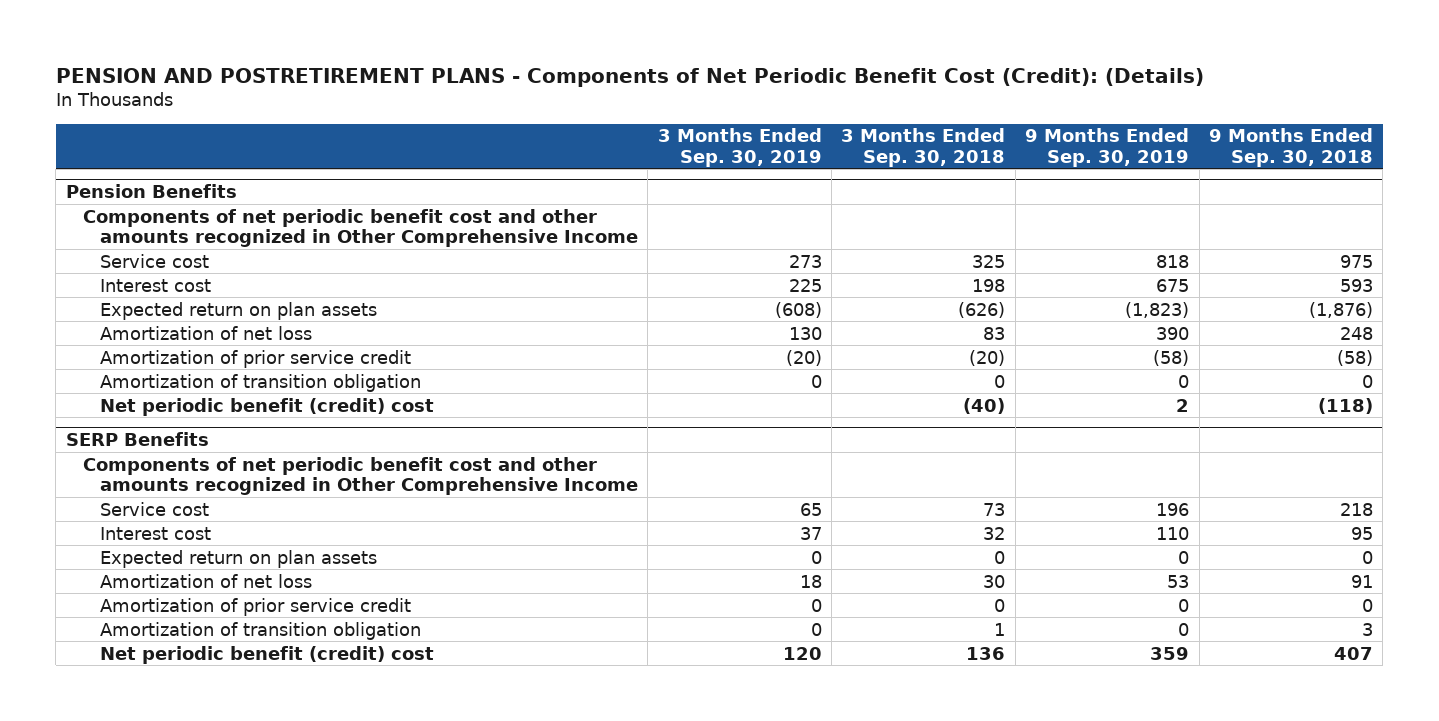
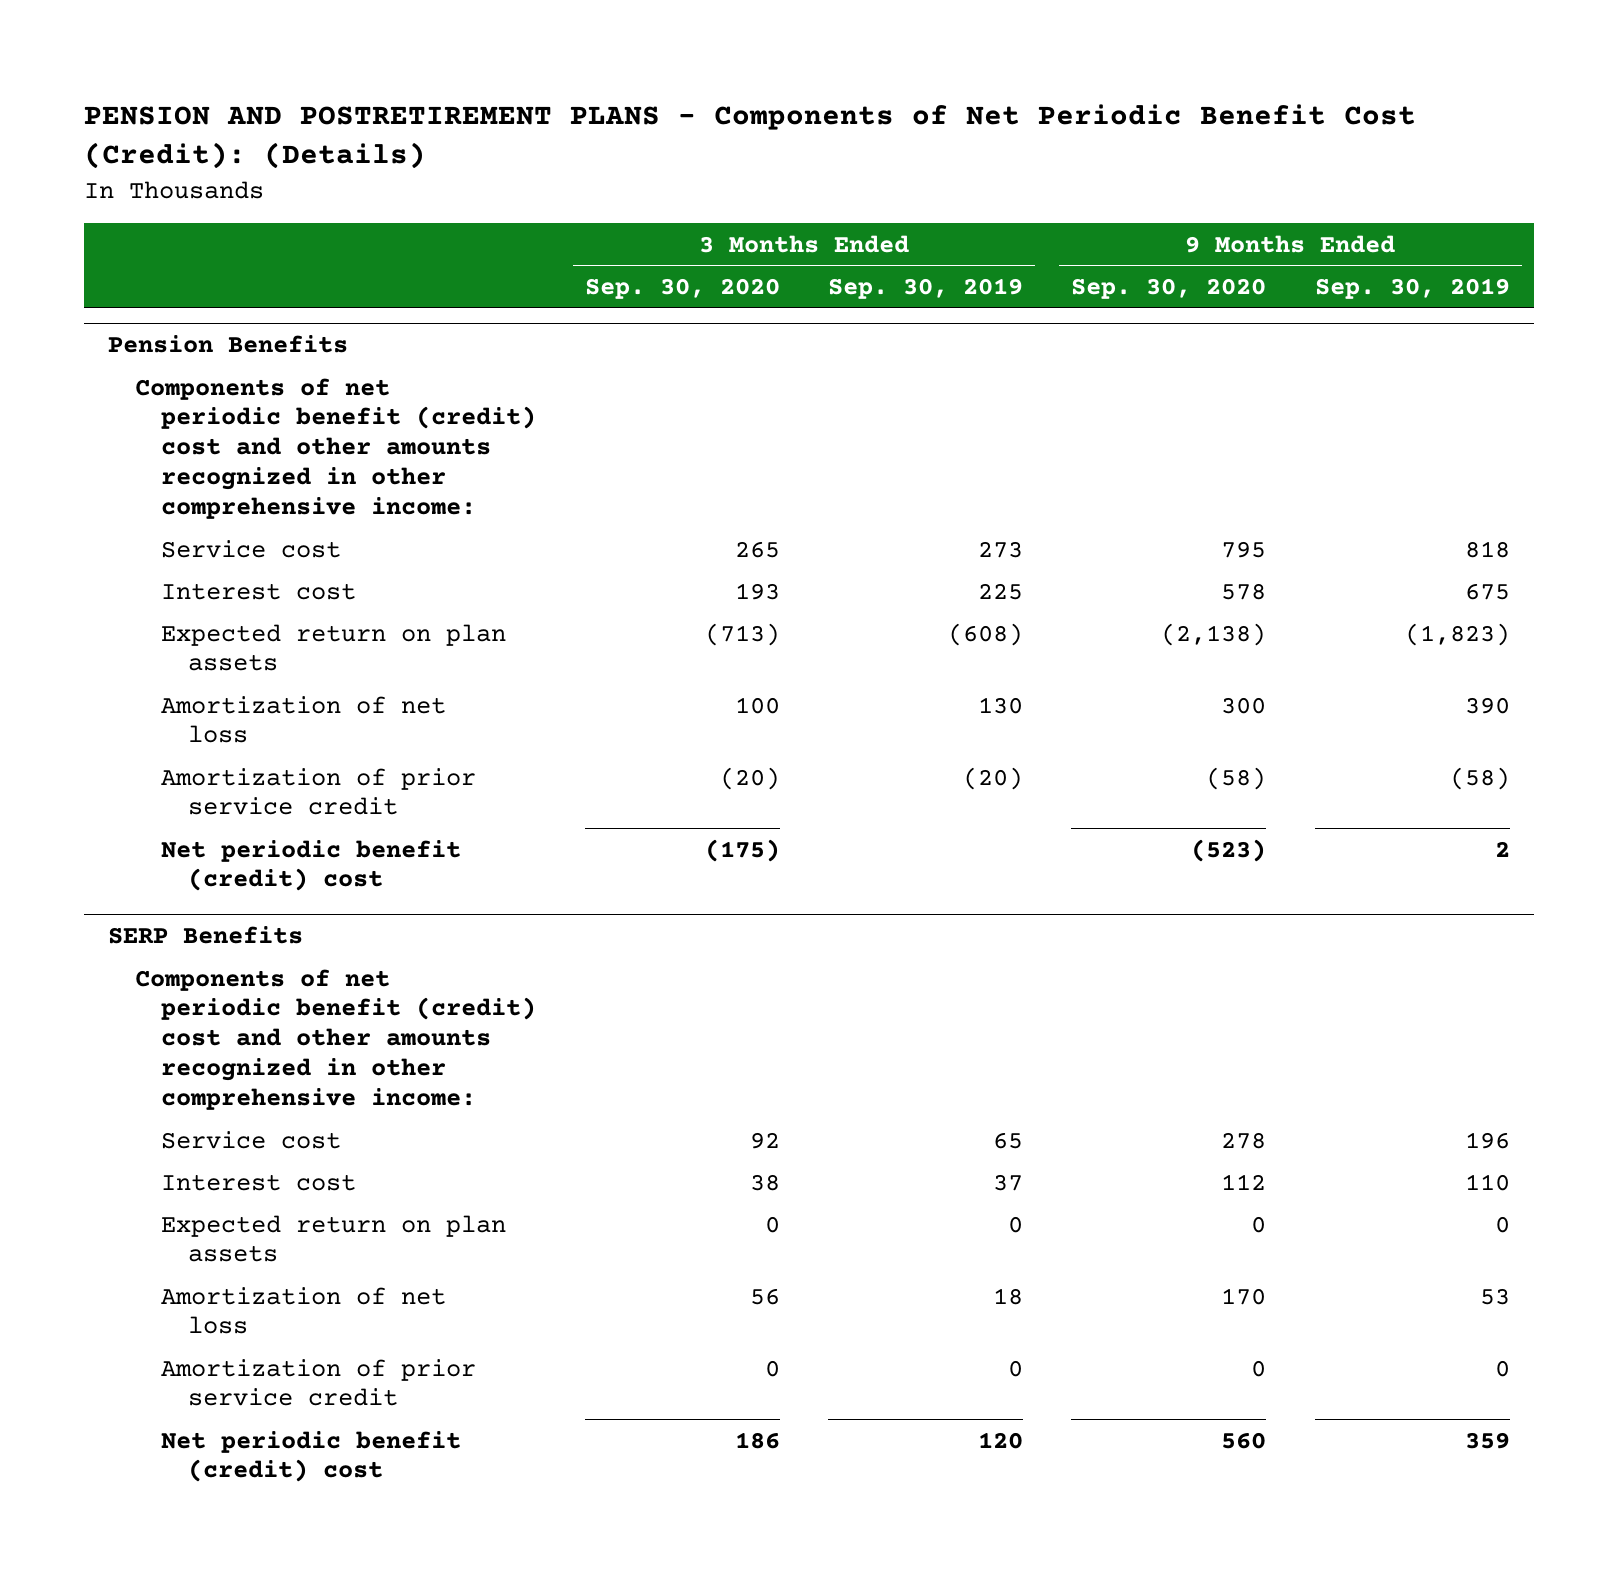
[841,128,1006,167] 3 Months Ended Sep. 30, 2018 -> none
[1208,128,1373,167] 9 Months Ended Sep. 30, 2018 -> none
none -> [584,278,780,300] Sep. 30, 2020
none -> [1071,278,1267,300] Sep. 30, 2020
[82,208,639,247] Components of net periodic benefit cost and other amounts recognized in Other Comprehensive Income -> [134,377,537,520] Components of net periodic benefit (credit) cost and other amounts recognized in other comprehensive income:
[100,373,422,392] Amortization of transition obligation -> none
[82,456,639,495] Components of net periodic benefit cost and other amounts recognized in Other Comprehensive Income -> [134,968,537,1111] Components of net periodic benefit (credit) cost and other amounts recognized in other comprehensive income:
[100,621,422,640] Amortization of transition obligation -> none

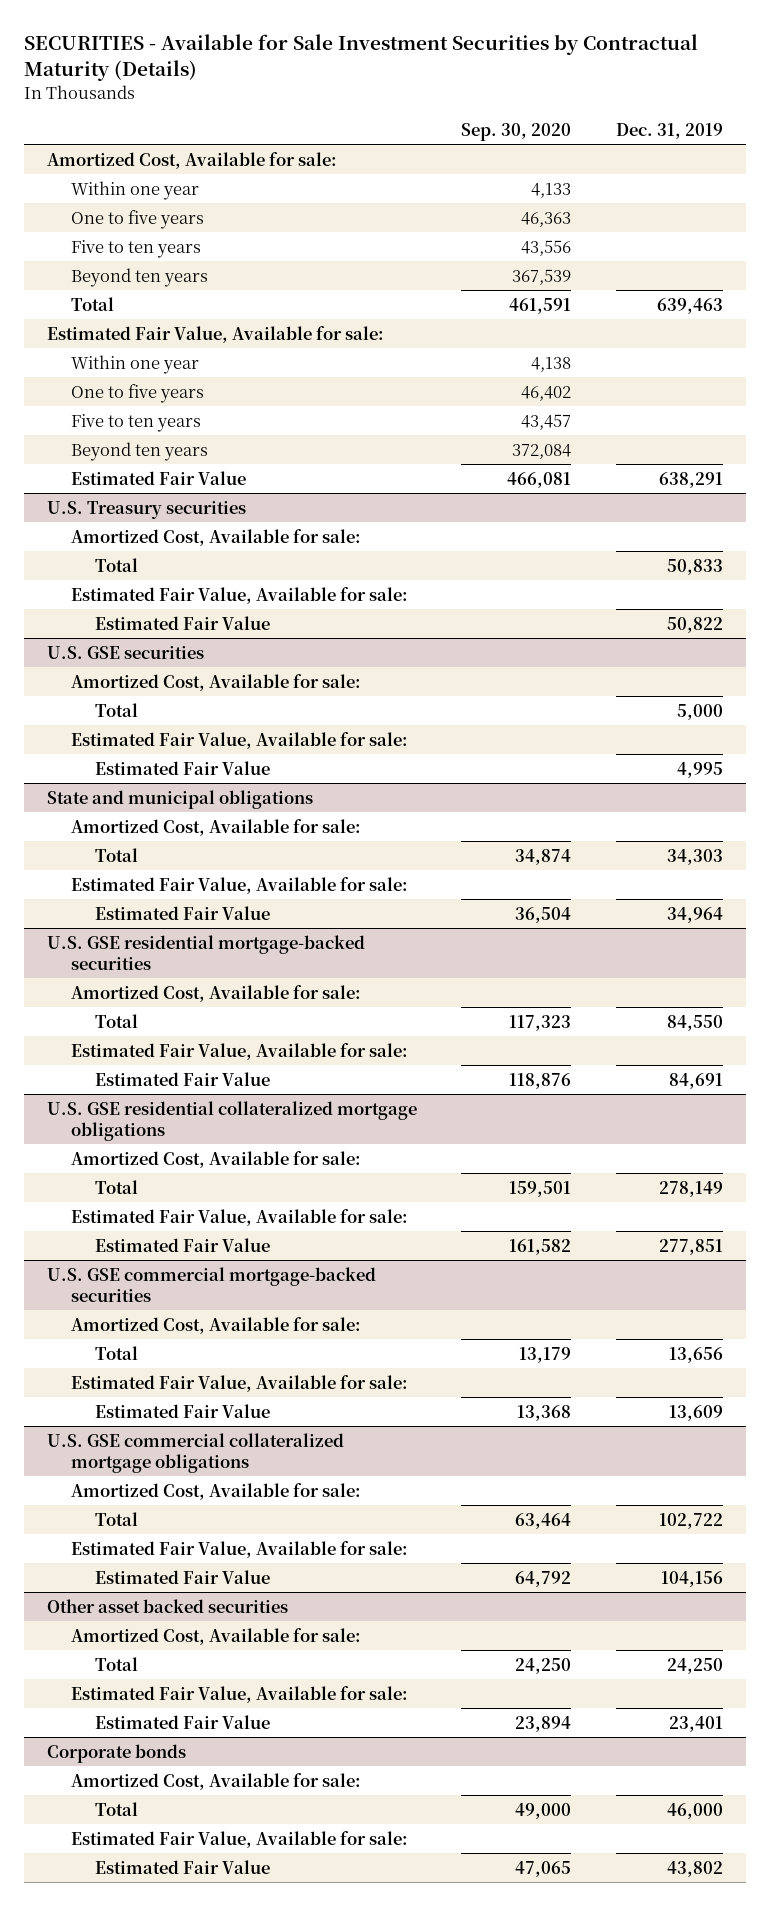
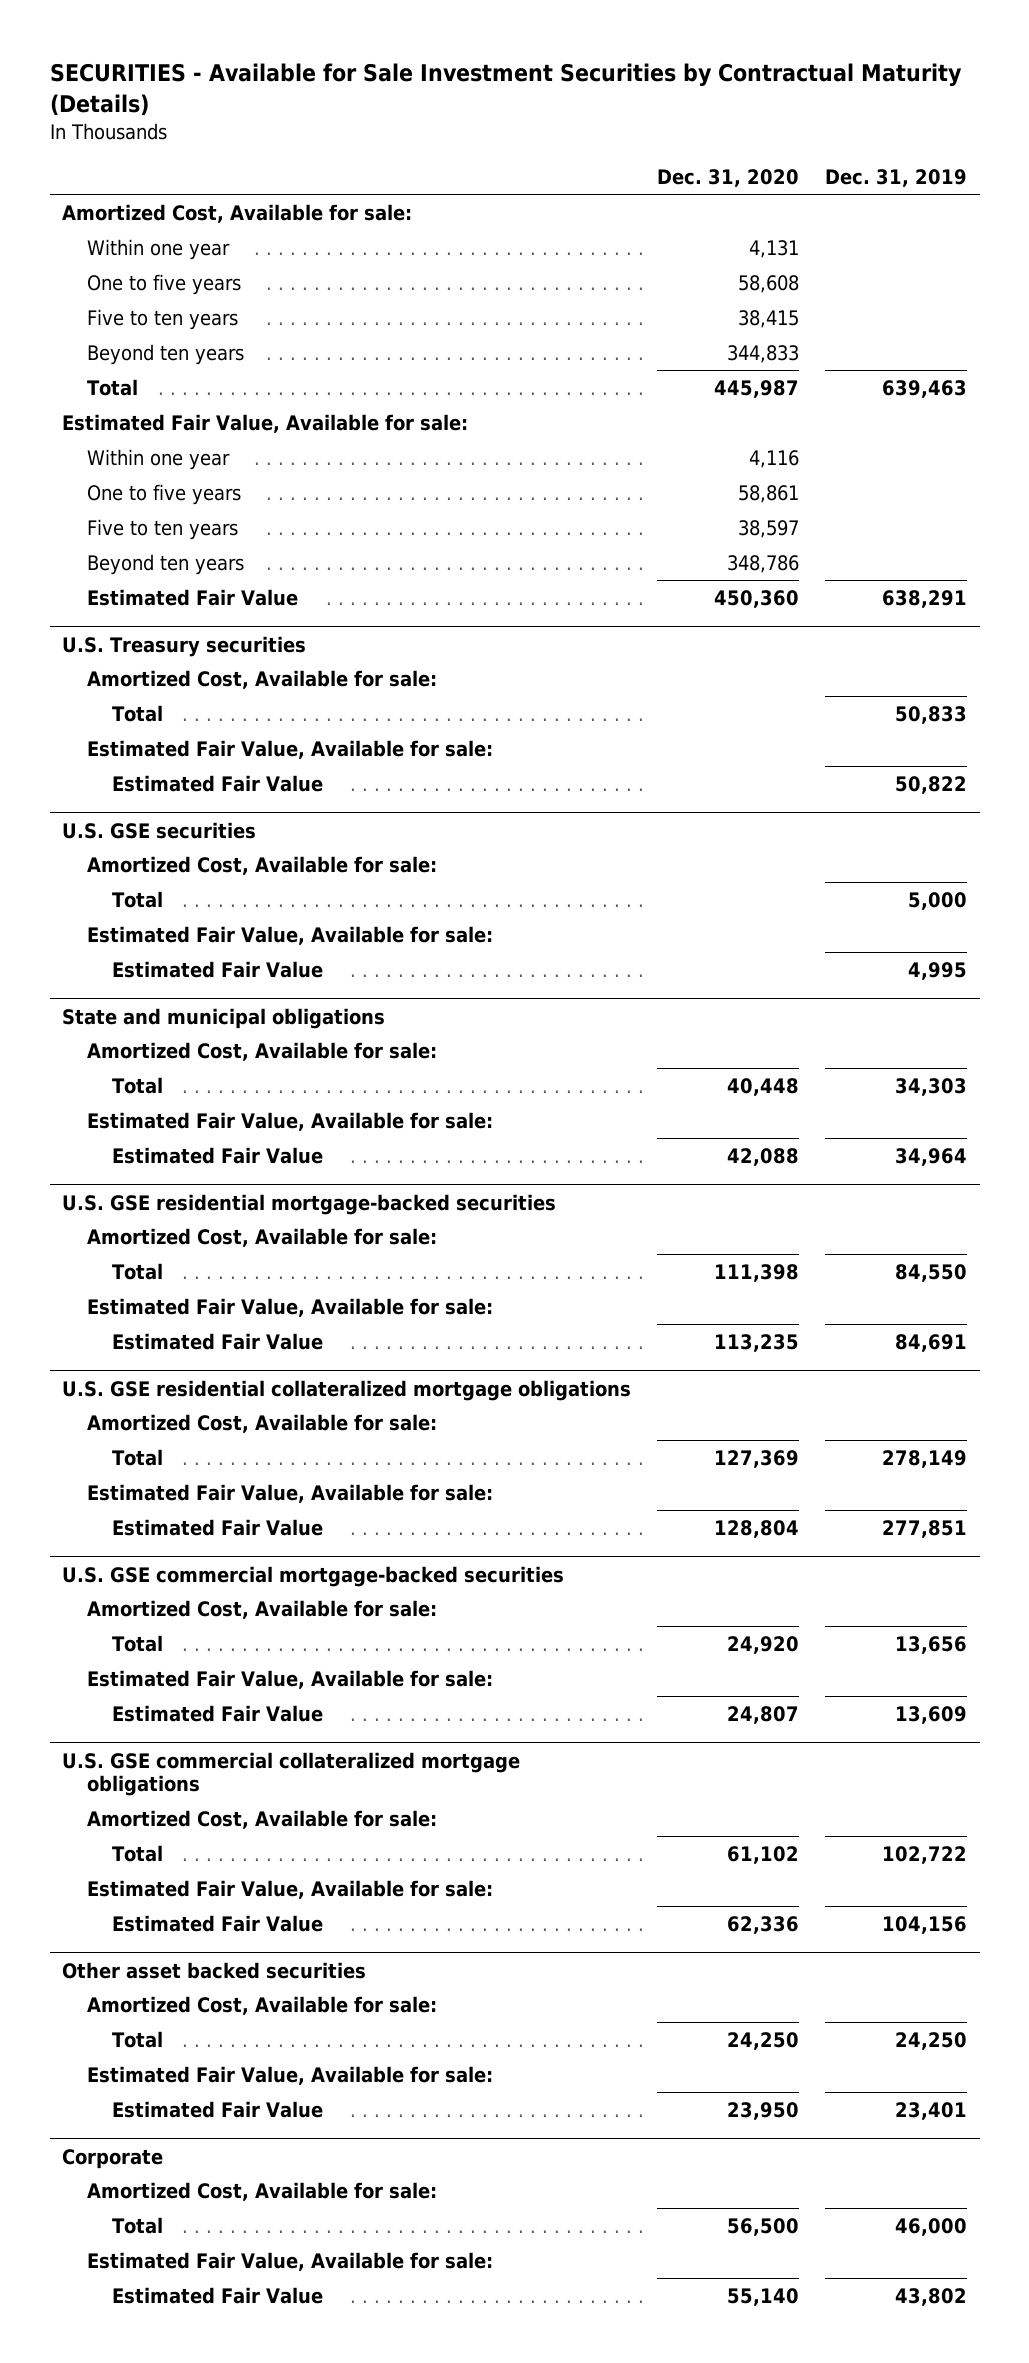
[461,122,572,141] Sep. 30, 2020 -> none
none -> [657,169,800,188] Dec. 31, 2020
[46,1743,186,1763] Corporate bonds -> [62,2148,164,2169] Corporate

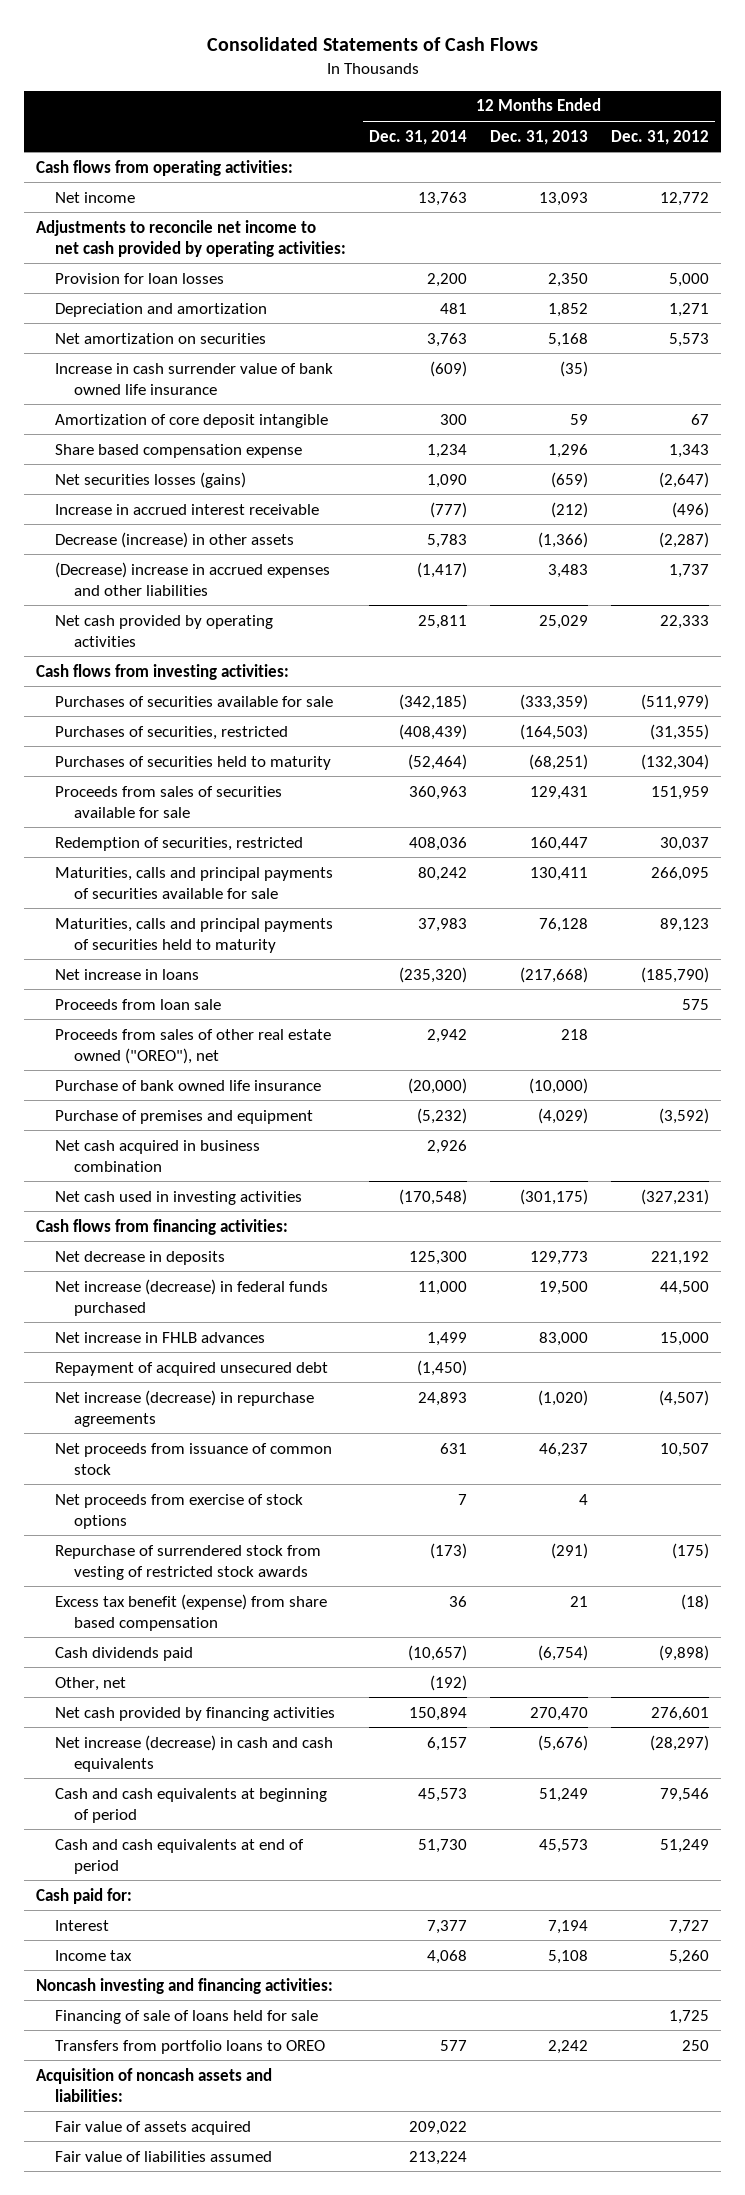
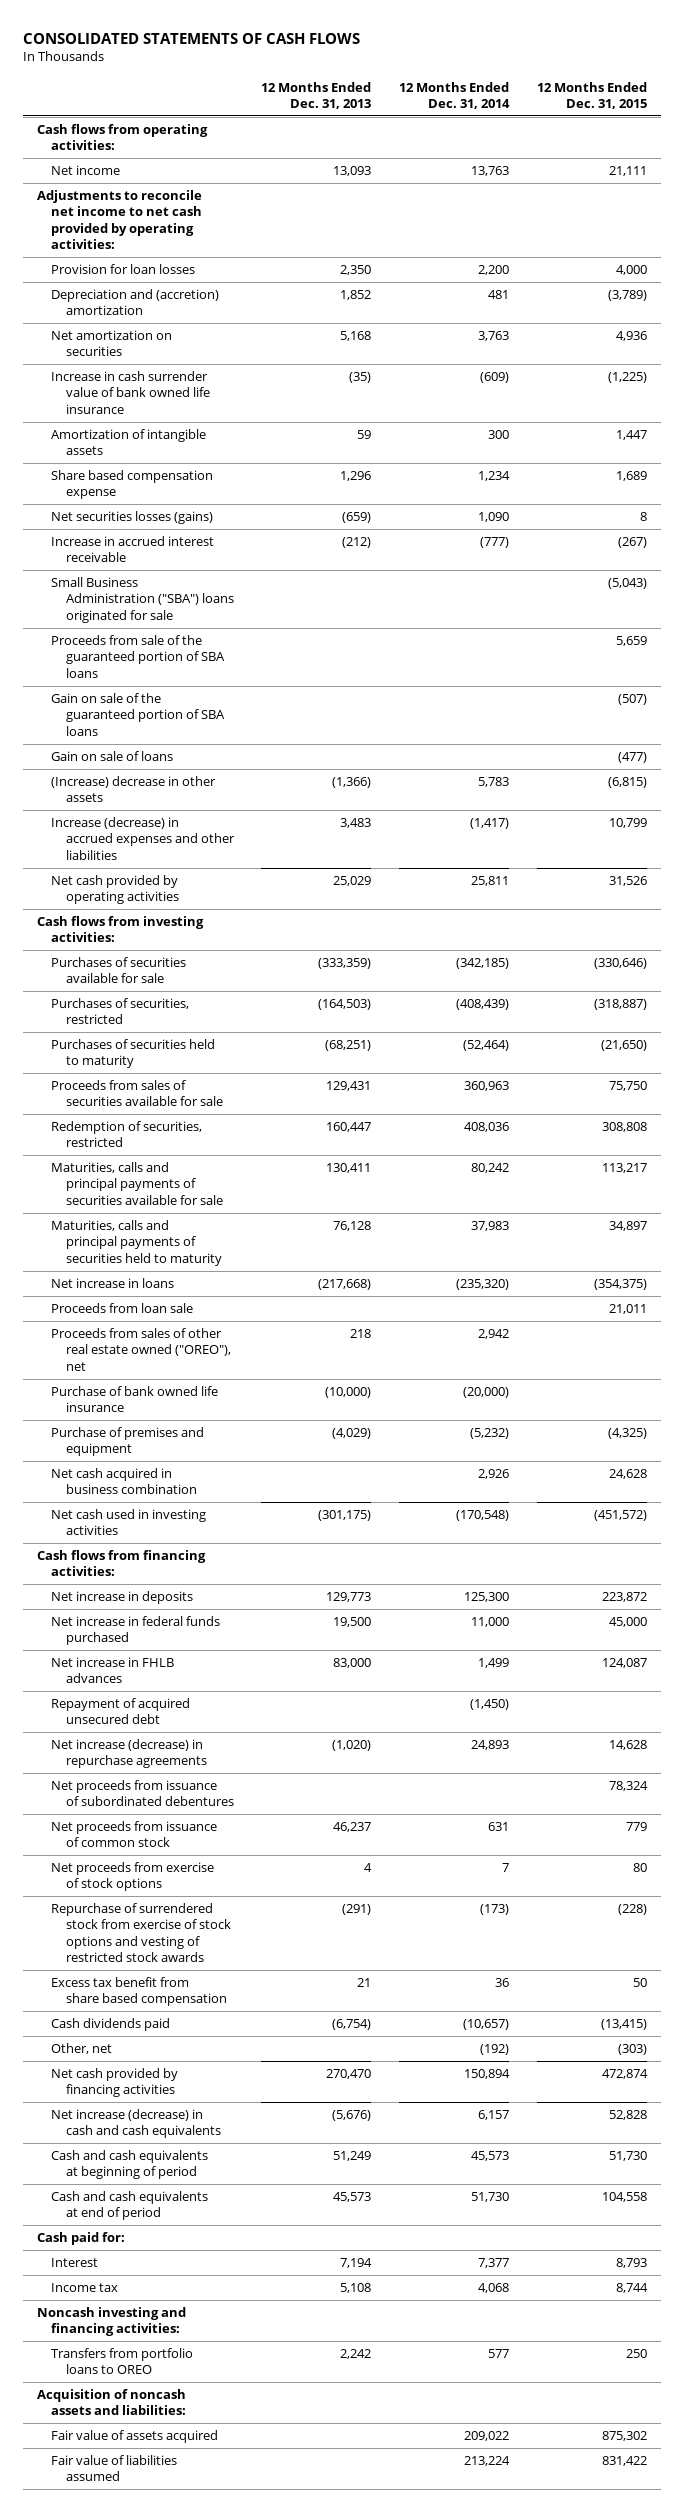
[206,36,538,51] Consolidated Statements of Cash Flows -> [23,32,361,44] CONSOLIDATED STATEMENTS OF CASH FLOWS
[611,129,710,145] Dec. 31, 2012 -> none
none -> [536,81,647,109] 12 Months Ended Dec. 31, 2015
[54,302,267,317] Depreciation and amortization -> [51,289,220,316] Depreciation and (accretion) amortization
[54,413,328,428] Amortization of core deposit intangible -> [51,429,207,456] Amortization of intangible assets
none -> [51,577,234,623] Small Business Administration ("SBA") loans originated for sale
none -> [51,635,225,678] Proceeds from sale of the guaranteed portion of SBA loans
none -> [51,693,225,736] Gain on sale of the guaranteed portion of SBA loans
none -> [51,751,174,762] Gain on sale of loans
[54,531,294,548] Decrease (increase) in other assets -> [51,776,217,803] (Increase) decrease in other assets
[54,561,330,596] (Decrease) increase in accrued expenses and other liabilities -> [51,817,235,860] Increase (decrease) in accrued expenses and other liabilities
[54,1250,225,1265] Net decrease in deposits -> [51,1591,194,1605] Net increase in deposits
[54,1278,328,1316] Net increase (decrease) in federal funds purchased -> [51,1616,221,1646] Net increase in federal funds purchased
none -> [51,1780,234,1807] Net proceeds from issuance of subordinated debentures
[54,1544,321,1580] Repurchase of surrendered stock from vesting of restricted stock awards -> [51,1903,231,1962] Repurchase of surrendered stock from exercise of stock options and vesting of restricted stock awards
[54,1593,327,1631] Excess tax benefit (expense) from share based compensation -> [51,1977,227,2007] Excess tax benefit from share based compensation
[54,2009,318,2024] Financing of sale of loans held for sale -> none

